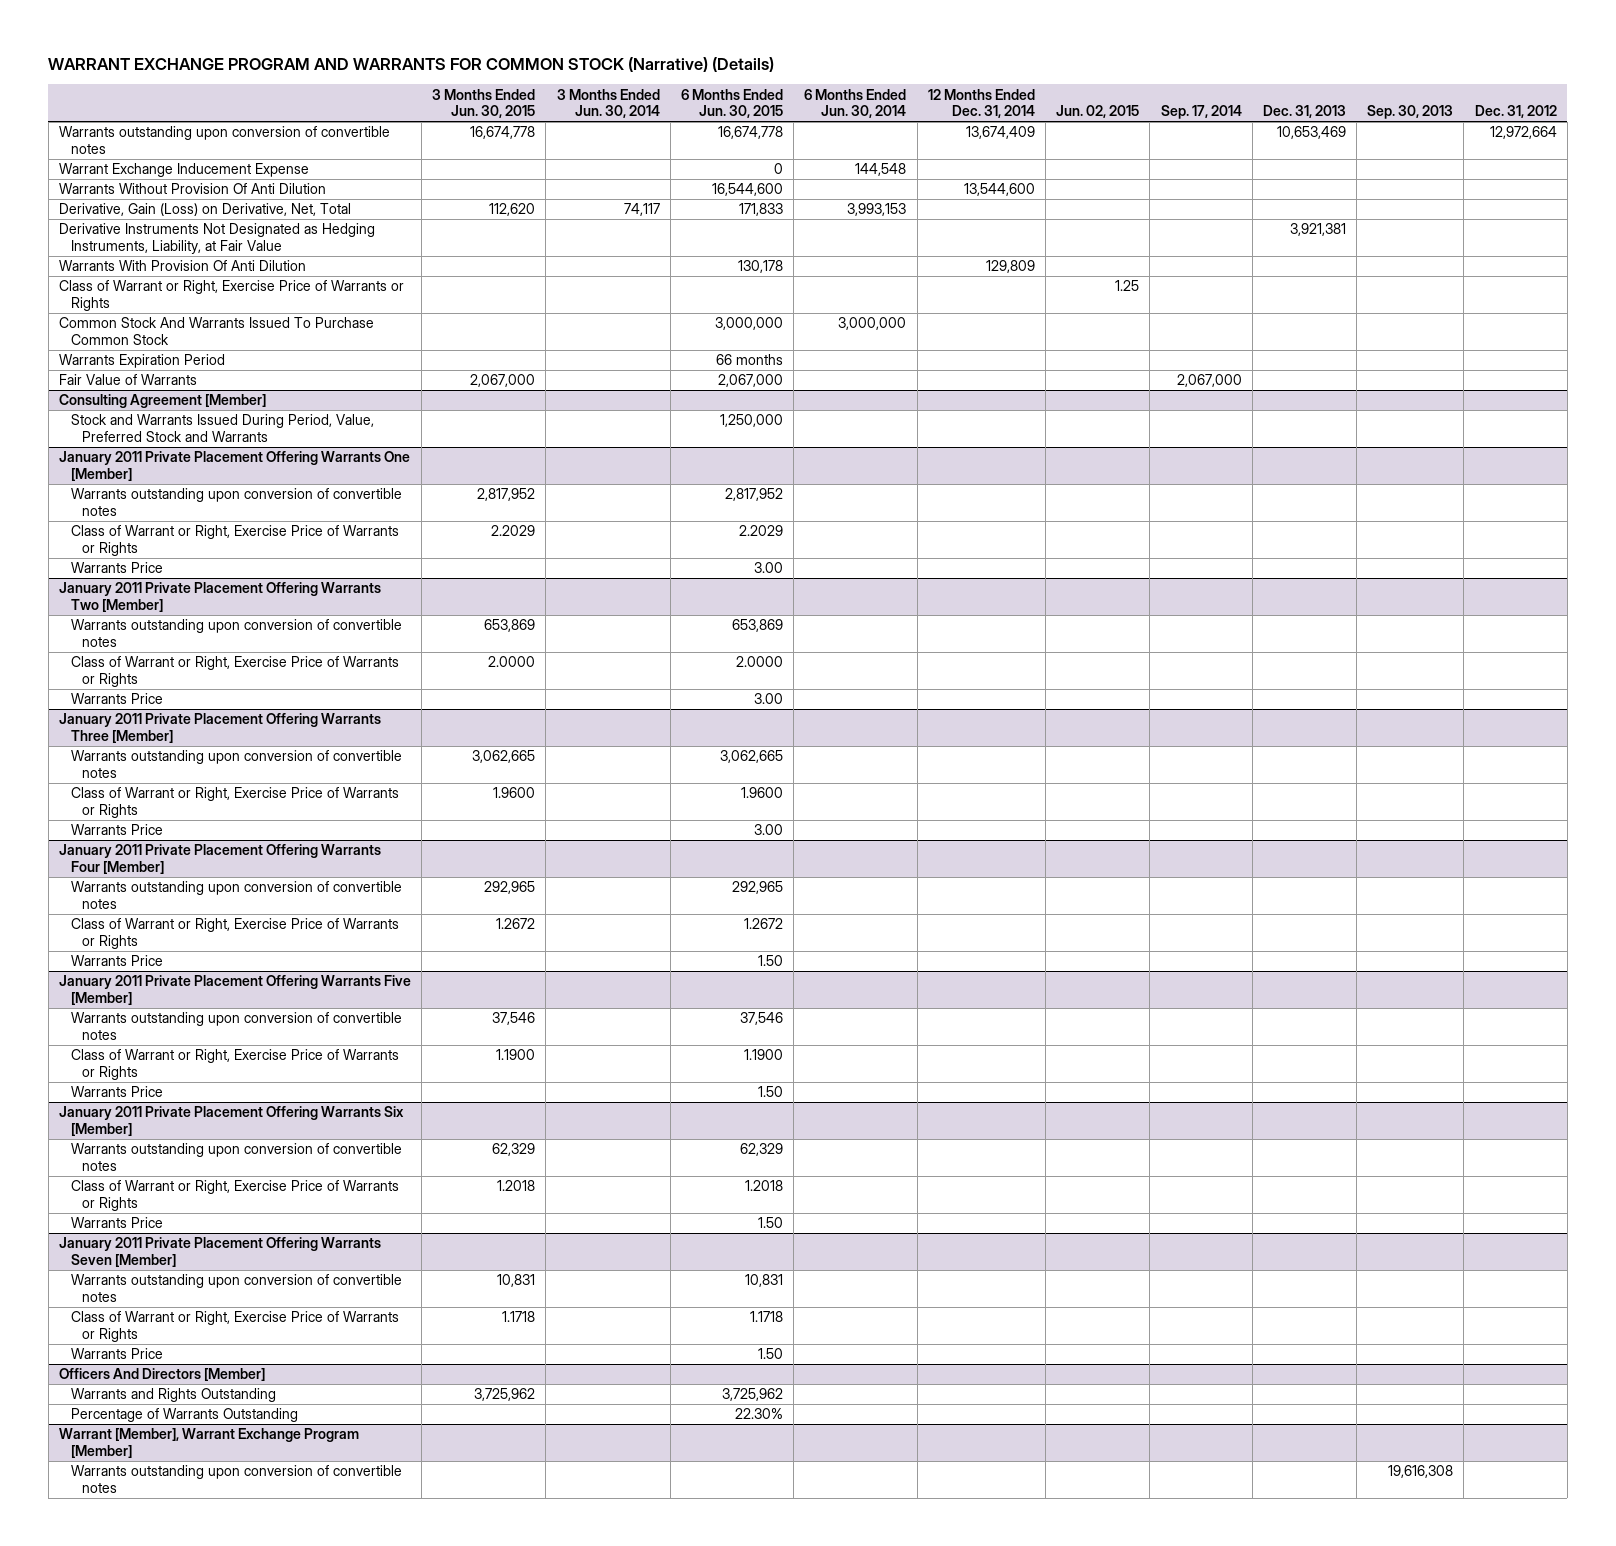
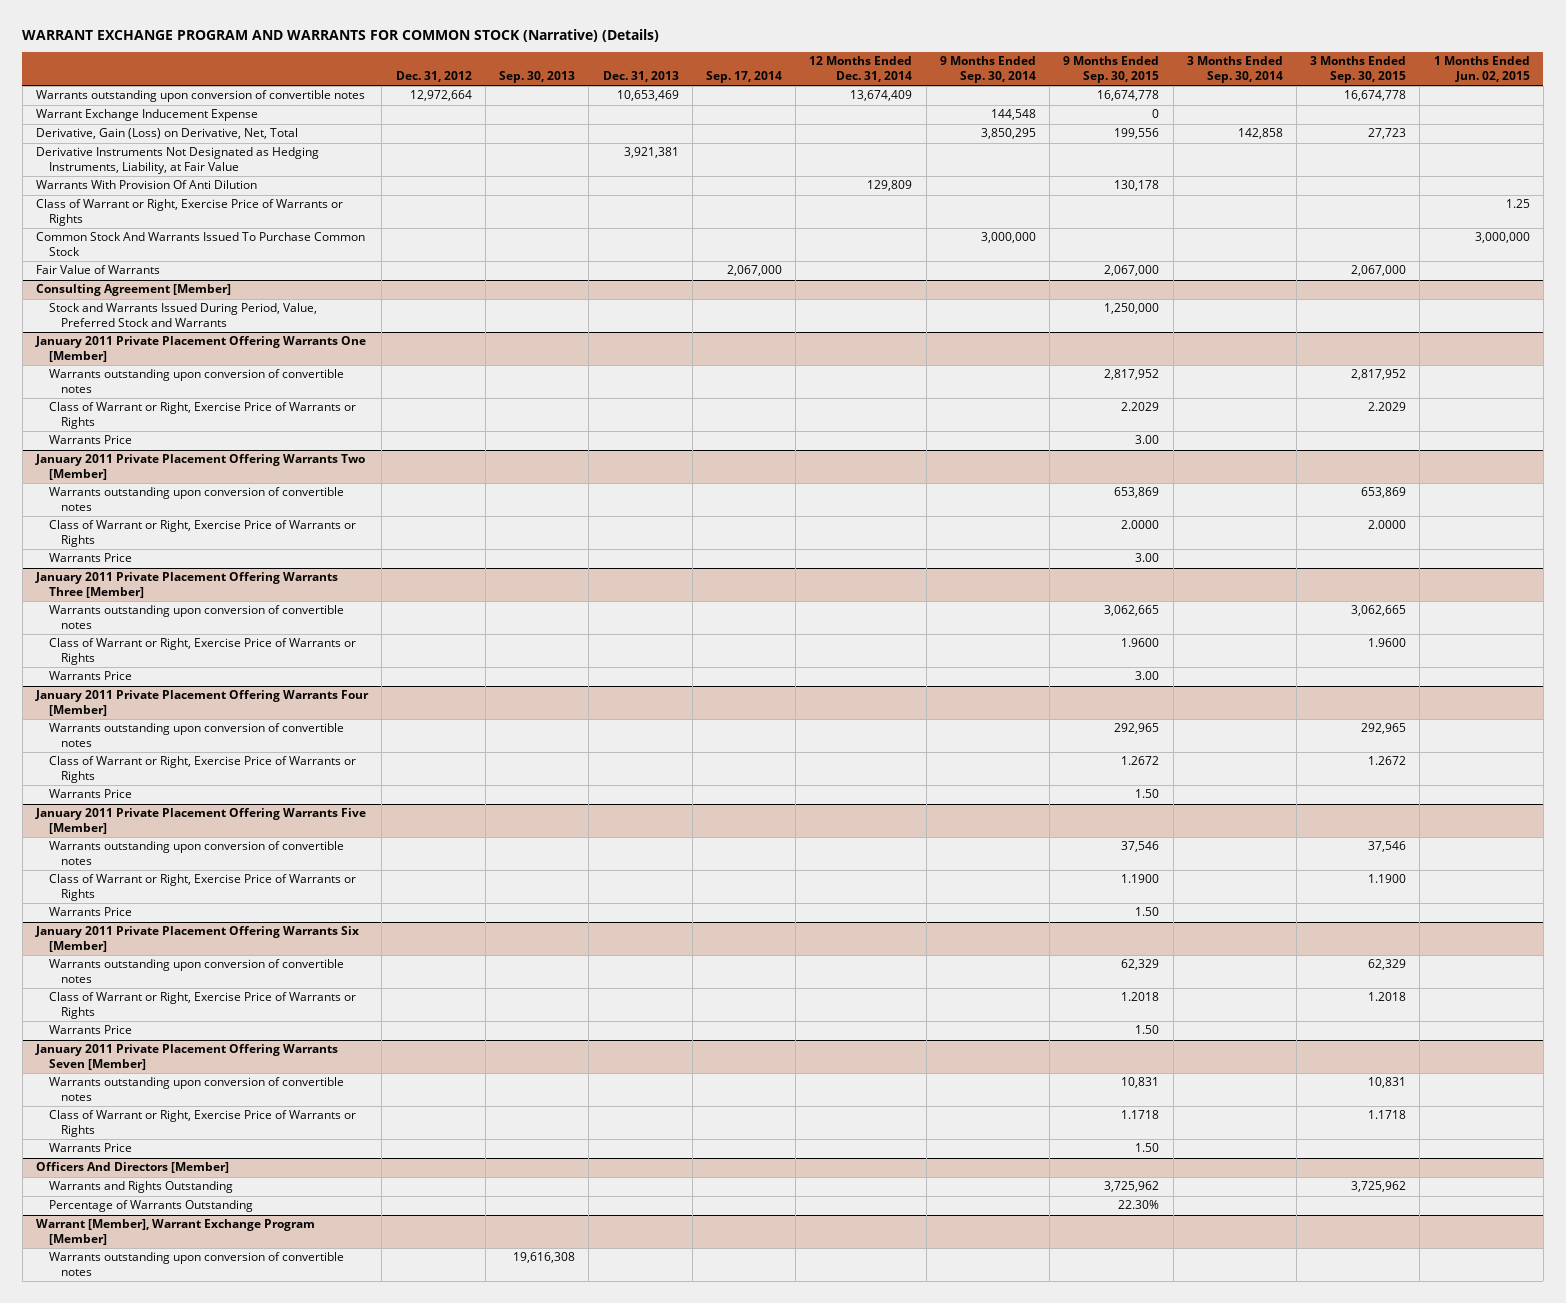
[432,88,536,119] 3 Months Ended Jun. 30, 2015 -> none
[556,88,660,119] 3 Months Ended Jun. 30, 2014 -> none
[681,88,784,119] 6 Months Ended Jun. 30, 2015 -> none
[804,88,907,119] 6 Months Ended Jun. 30, 2014 -> none
[1056,105,1140,119] Jun. 02, 2015 -> none
none -> [939,56,1036,83] 9 Months Ended Sep. 30, 2014
none -> [1063,56,1160,83] 9 Months Ended Sep. 30, 2015
none -> [1186,56,1283,83] 3 Months Ended Sep. 30, 2014
none -> [1310,56,1407,83] 3 Months Ended Sep. 30, 2015
none -> [1433,56,1530,82] 1 Months Ended Jun. 02, 2015
[58,183,326,195] Warrants Without Provision Of Anti Dilution -> none
[58,354,225,369] Warrants Expiration Period -> none

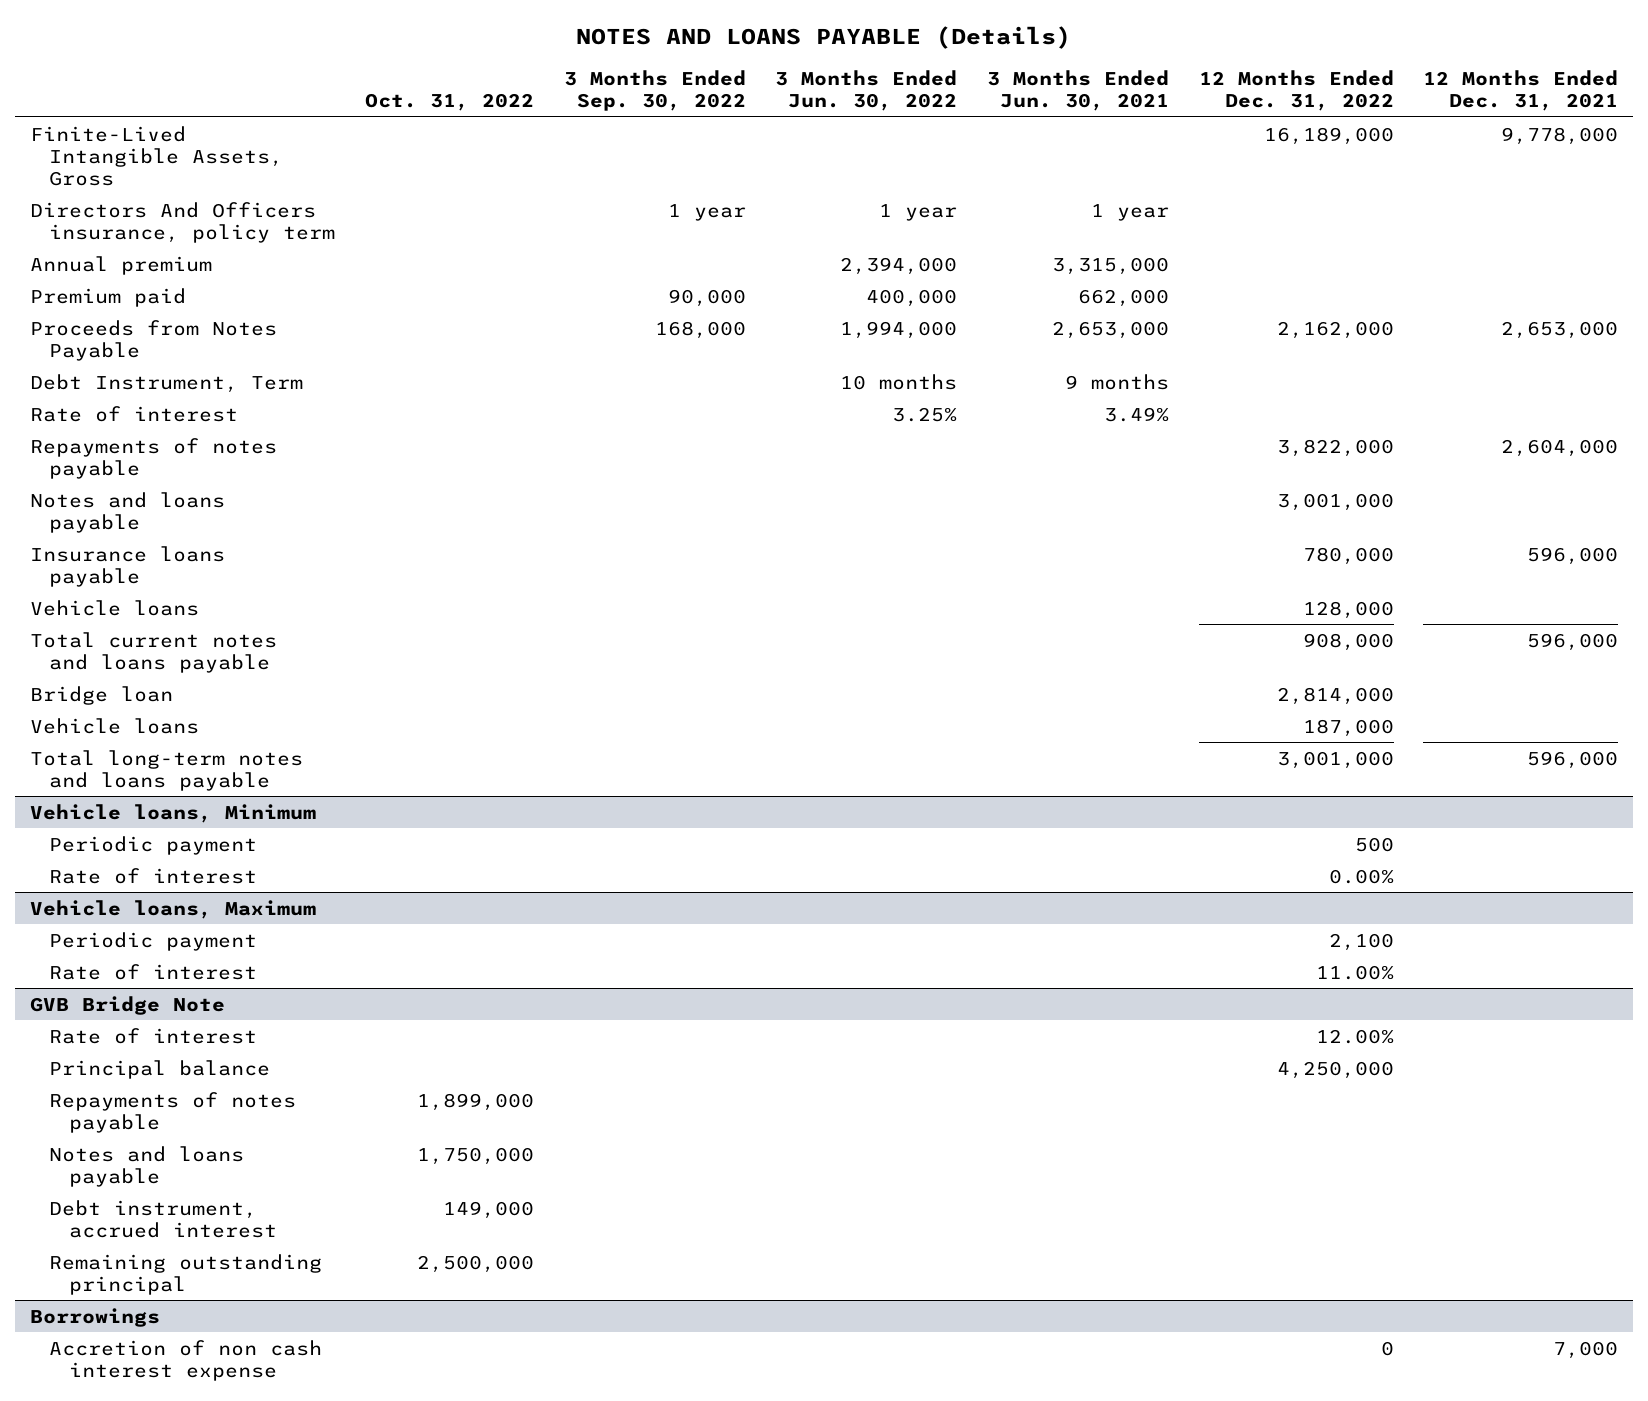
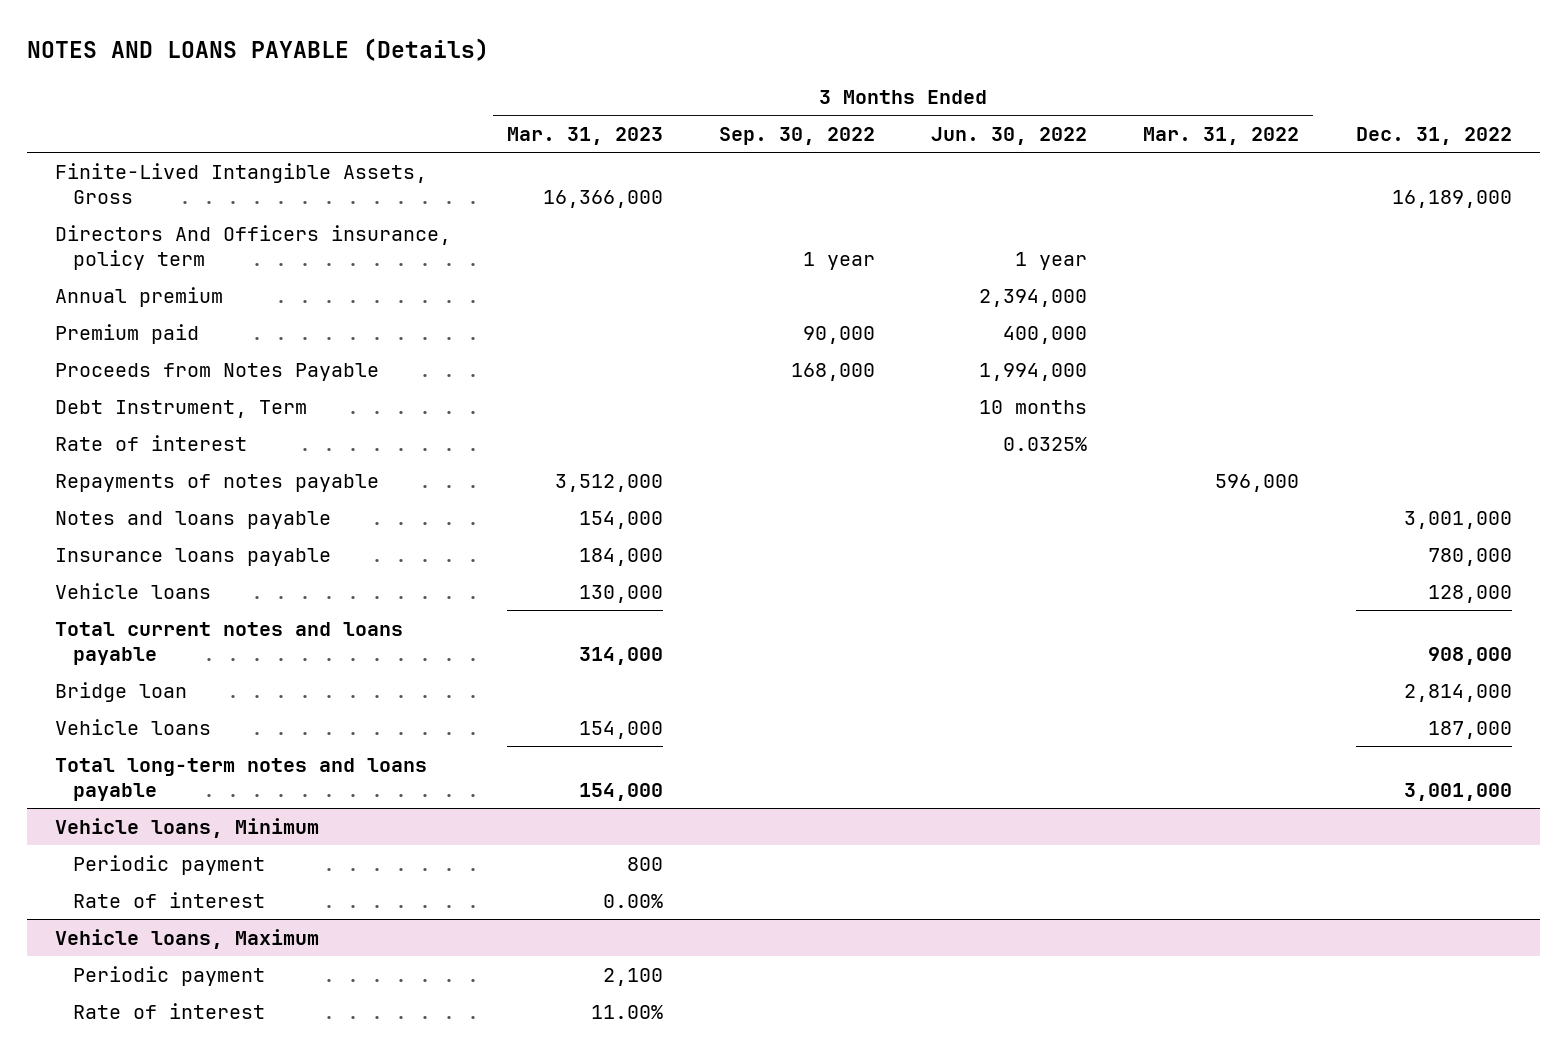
[365,92,535,111] Oct. 31, 2022 -> none
[987,69,1170,111] 3 Months Ended Jun. 30, 2021 -> none
[1198,69,1394,111] 12 Months Ended Dec. 31, 2022 -> none
[1423,69,1619,111] 12 Months Ended Dec. 31, 2021 -> none
none -> [507,127,664,146] Mar. 31, 2023
none -> [1143,127,1300,146] Mar. 31, 2022
none -> [1355,127,1512,146] Dec. 31, 2022
[892,406,958,422] 3.25% -> [1003,436,1088,451] 0.0325%
[29,995,225,1015] GVB Bridge Note -> none
[49,1027,258,1044] Rate of interest -> none
[49,1059,271,1079] Principal balance -> none
[49,1091,297,1133] Repayments of notes payable -> none
[49,1145,245,1187] Notes and loans payable -> none
[49,1199,277,1238] Debt instrument, accrued interest -> none
[49,1253,323,1295] Remaining outstanding principal -> none
[29,1307,160,1327] Borrowings -> none
[49,1339,323,1381] Accretion of non cash interest expense -> none

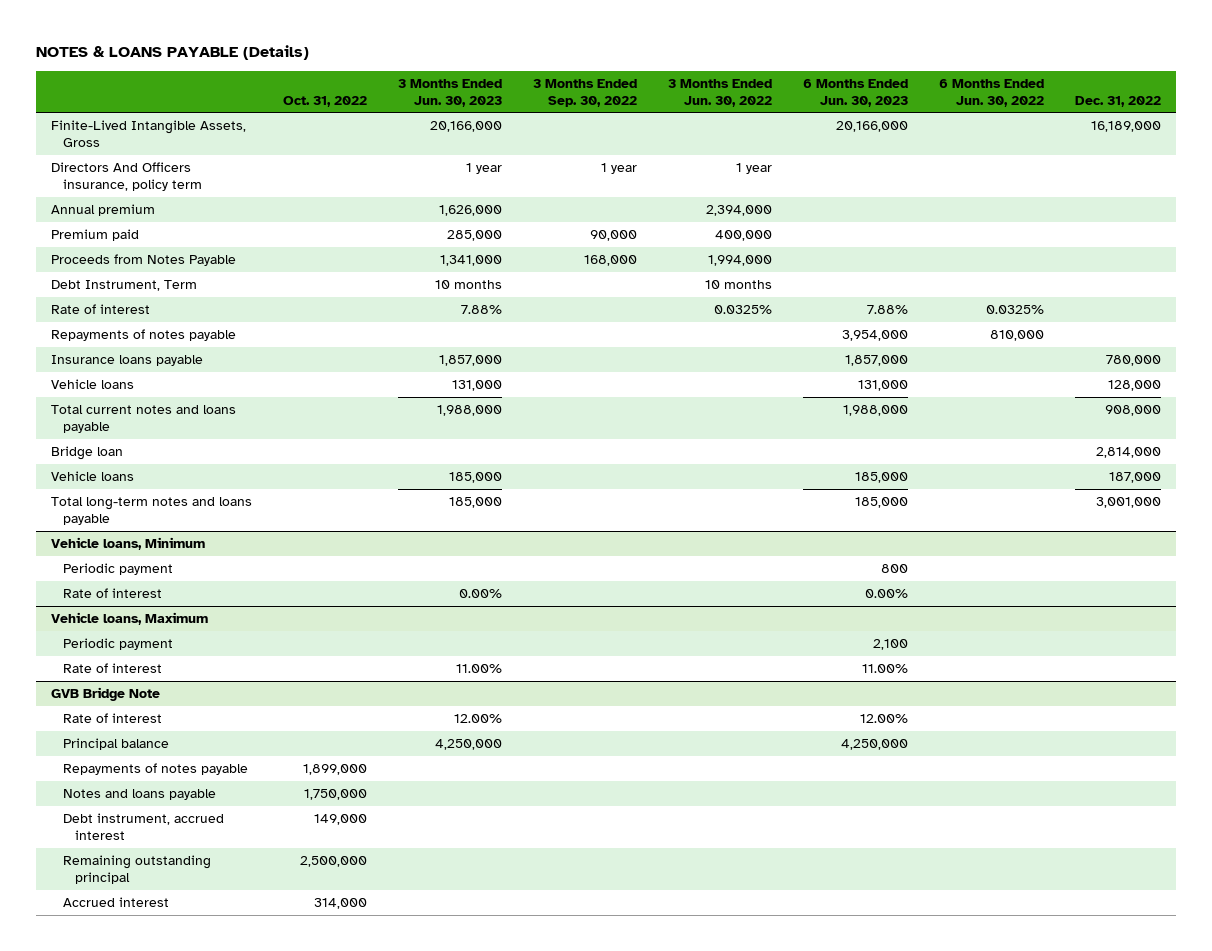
[26,38,489,62] NOTES AND LOANS PAYABLE (Details) -> [35,44,309,60] NOTES & LOANS PAYABLE (Details)
[507,127,664,146] Mar. 31, 2023 -> none
[1143,127,1300,146] Mar. 31, 2022 -> none
none -> [283,95,368,107] Oct. 31, 2022
none -> [398,78,503,107] 3 Months Ended Jun. 30, 2023
none -> [803,78,909,107] 6 Months Ended Jun. 30, 2023
none -> [938,78,1044,107] 6 Months Ended Jun. 30, 2022
[54,510,331,529] Notes and loans payable -> none
none -> [51,687,161,702] GVB Bridge Note
none -> [62,713,162,724] Rate of interest
none -> [62,738,169,751] Principal balance
none -> [62,763,248,776] Repayments of notes payable
none -> [62,789,216,801] Notes and loans payable
none -> [62,813,224,840] Debt instrument, accrued interest
none -> [62,855,211,884] Remaining outstanding principal
none -> [62,897,169,908] Accrued interest

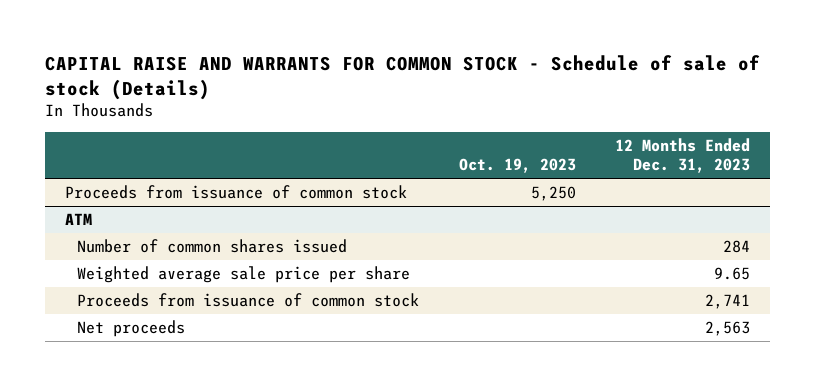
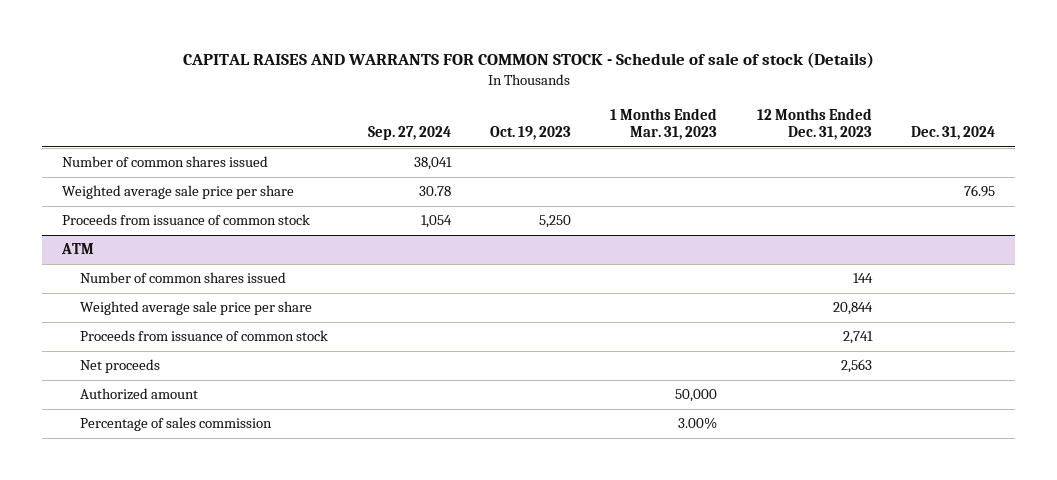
[45,55,761,100] CAPITAL RAISE AND WARRANTS FOR COMMON STOCK - Schedule of sale of stock (Details) -> [182,52,874,69] CAPITAL RAISES AND WARRANTS FOR COMMON STOCK - Schedule of sale of stock (Details)
none -> [367,126,451,141] Sep. 27, 2024
none -> [610,107,718,141] 1 Months Ended Mar. 31, 2023
none -> [911,126,996,141] Dec. 31, 2024
none -> [61,156,268,168] Number of common shares issued
none -> [61,185,294,200] Weighted average sale price per share
[723,239,751,253] 284 -> [852,273,873,284] 144
[714,266,751,280] 9.65 -> [832,302,873,316] 20,844
none -> [80,388,199,401] Authorized amount
none -> [80,417,273,432] Percentage of sales commission

